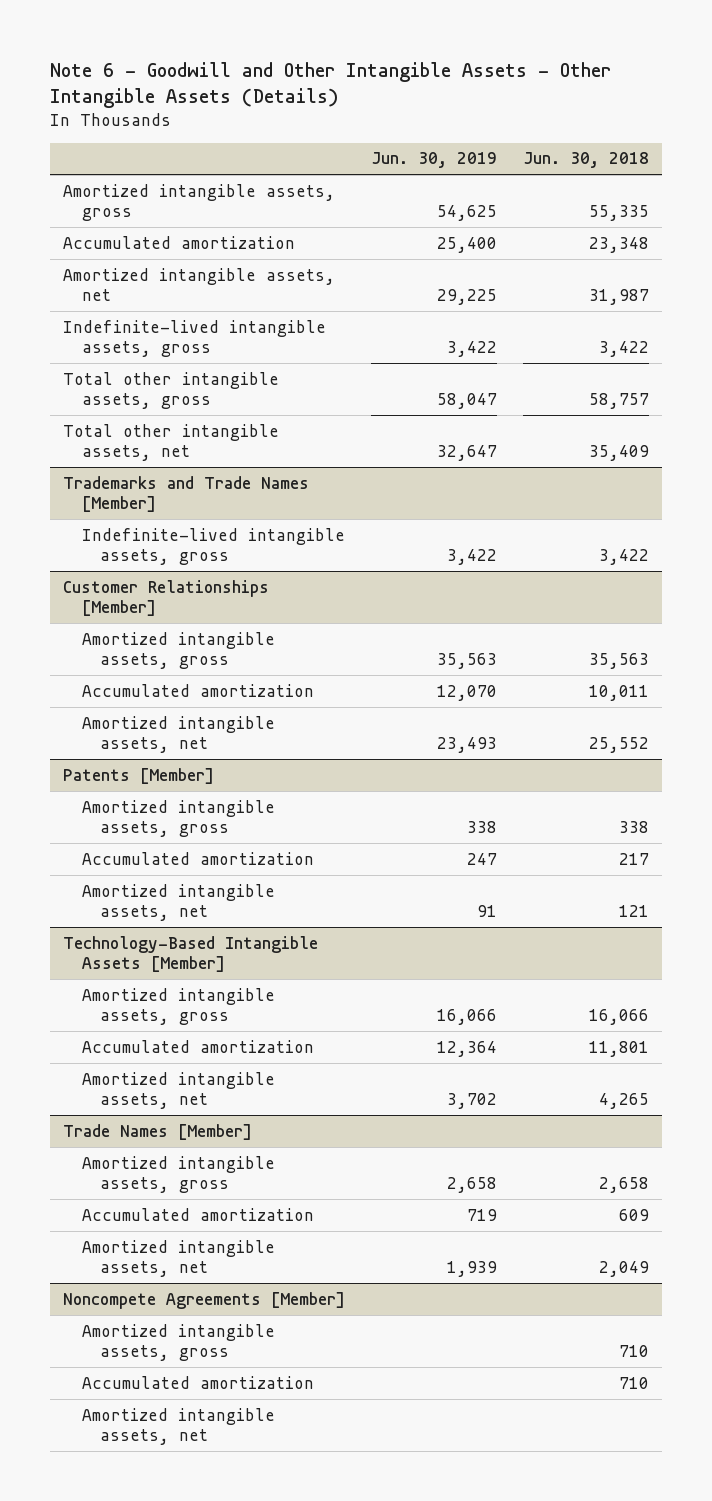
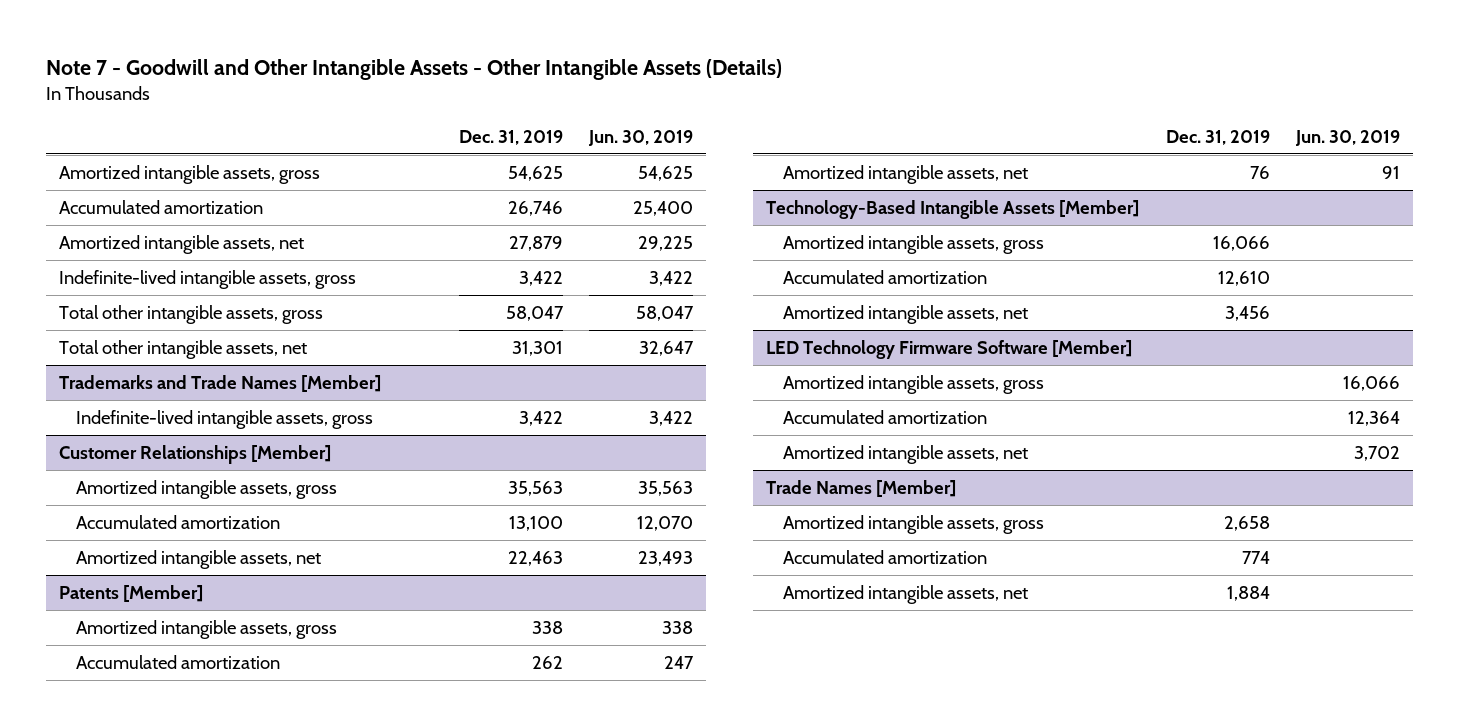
[50,61,612,108] Note 6 - Goodwill and Other Intangible Assets - Other Intangible Assets (Details) -> [46,59,783,81] Note 7 - Goodwill and Other Intangible Assets - Other Intangible Assets (Details)
[522,152,649,169] Jun. 30, 2018 -> none
none -> [458,129,563,145] Dec. 31, 2019
none -> [783,234,1045,254] Amortized intangible assets, gross
none -> [783,269,988,284] Accumulated amortization
none -> [783,304,1029,324] Amortized intangible assets, net
none -> [766,339,1133,359] LED Technology Firmware Software [Member]
[81,1155,275,1193] Amortized intangible assets, gross -> none
[81,1207,314,1221] Accumulated amortization -> none
[81,1239,275,1277] Amortized intangible assets, net -> none
[63,1291,346,1309] Noncompete Agreements [Member] -> none

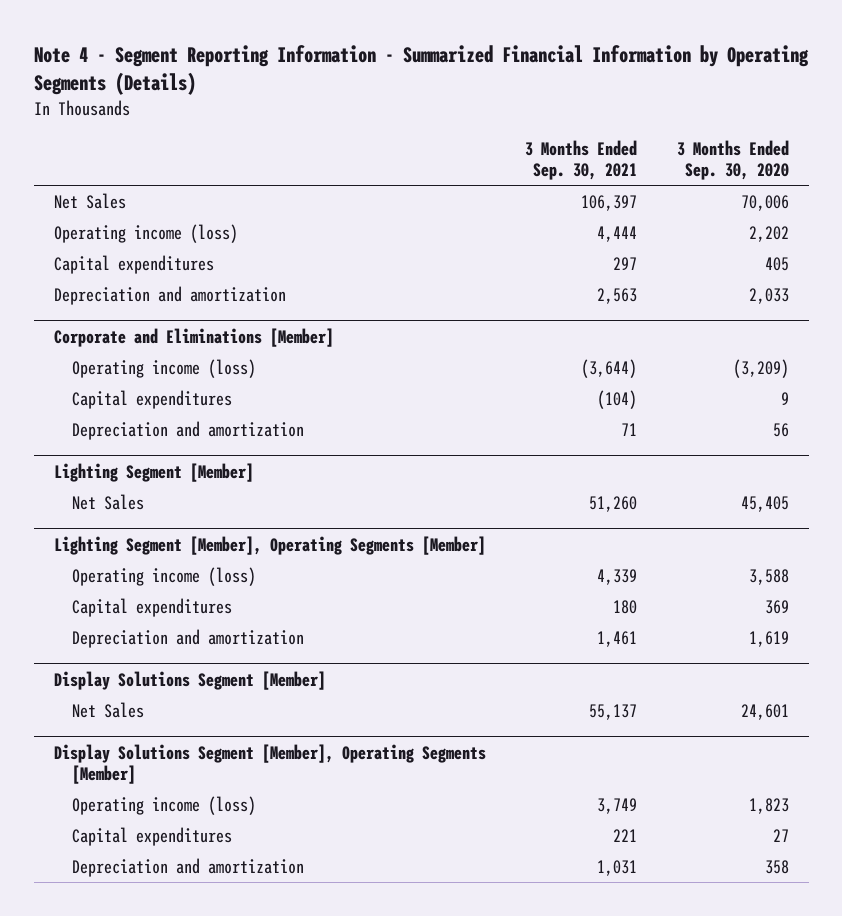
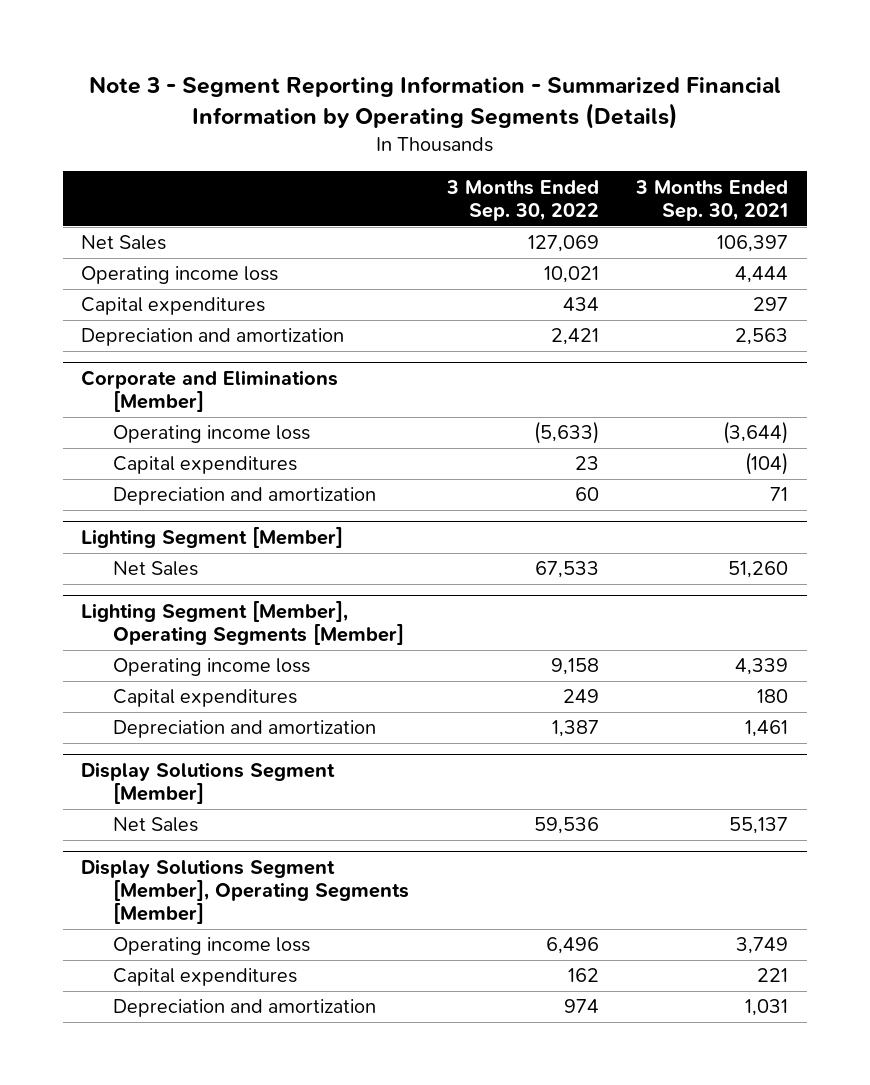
[33,44,809,96] Note 4 - Segment Reporting Information - Summarized Financial Information by Operating Segments (Details) -> [88,76,781,130] Note 3 - Segment Reporting Information - Summarized Financial Information by Operating Segments (Details)
[676,139,789,181] 3 Months Ended Sep. 30, 2020 -> none
none -> [445,179,599,221] 3 Months Ended Sep. 30, 2022
[53,223,238,243] Operating income (loss) -> [81,266,279,285] Operating income loss
[72,358,257,378] Operating income (loss) -> [112,425,310,444] Operating income loss
[72,566,257,586] Operating income (loss) -> [112,658,310,677] Operating income loss
[72,795,257,815] Operating income (loss) -> [112,937,310,956] Operating income loss

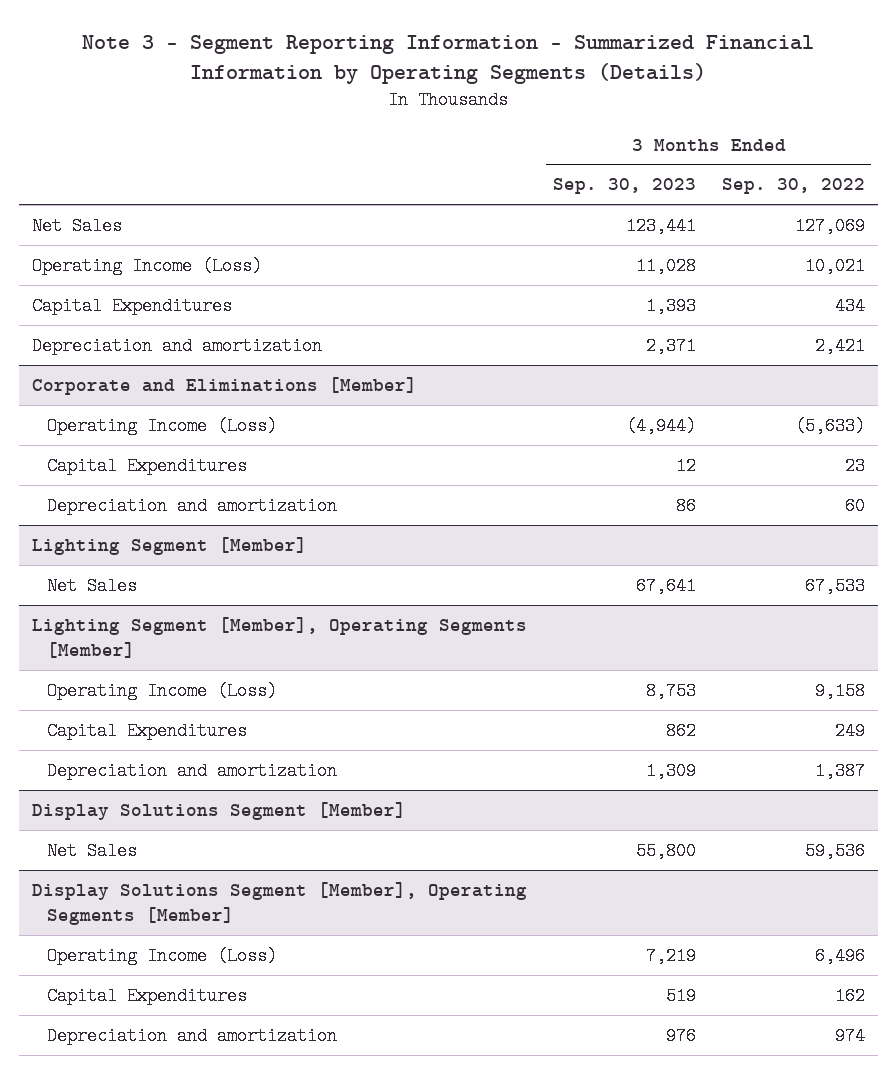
[635,179,789,221] 3 Months Ended Sep. 30, 2021 -> none
none -> [552,178,696,195] Sep. 30, 2023
[81,266,279,285] Operating income loss -> [31,256,262,275] Operating Income (Loss)
[81,297,266,316] Capital expenditures -> [31,296,232,315] Capital Expenditures
[112,425,310,444] Operating income loss -> [46,416,277,435] Operating Income (Loss)
[112,456,297,475] Capital expenditures -> [46,456,247,475] Capital Expenditures
[112,658,310,677] Operating income loss -> [46,681,277,700] Operating Income (Loss)
[112,689,297,708] Capital expenditures -> [46,721,247,740] Capital Expenditures
[112,937,310,956] Operating income loss -> [46,946,277,965] Operating Income (Loss)
[112,968,297,987] Capital expenditures -> [46,986,247,1005] Capital Expenditures

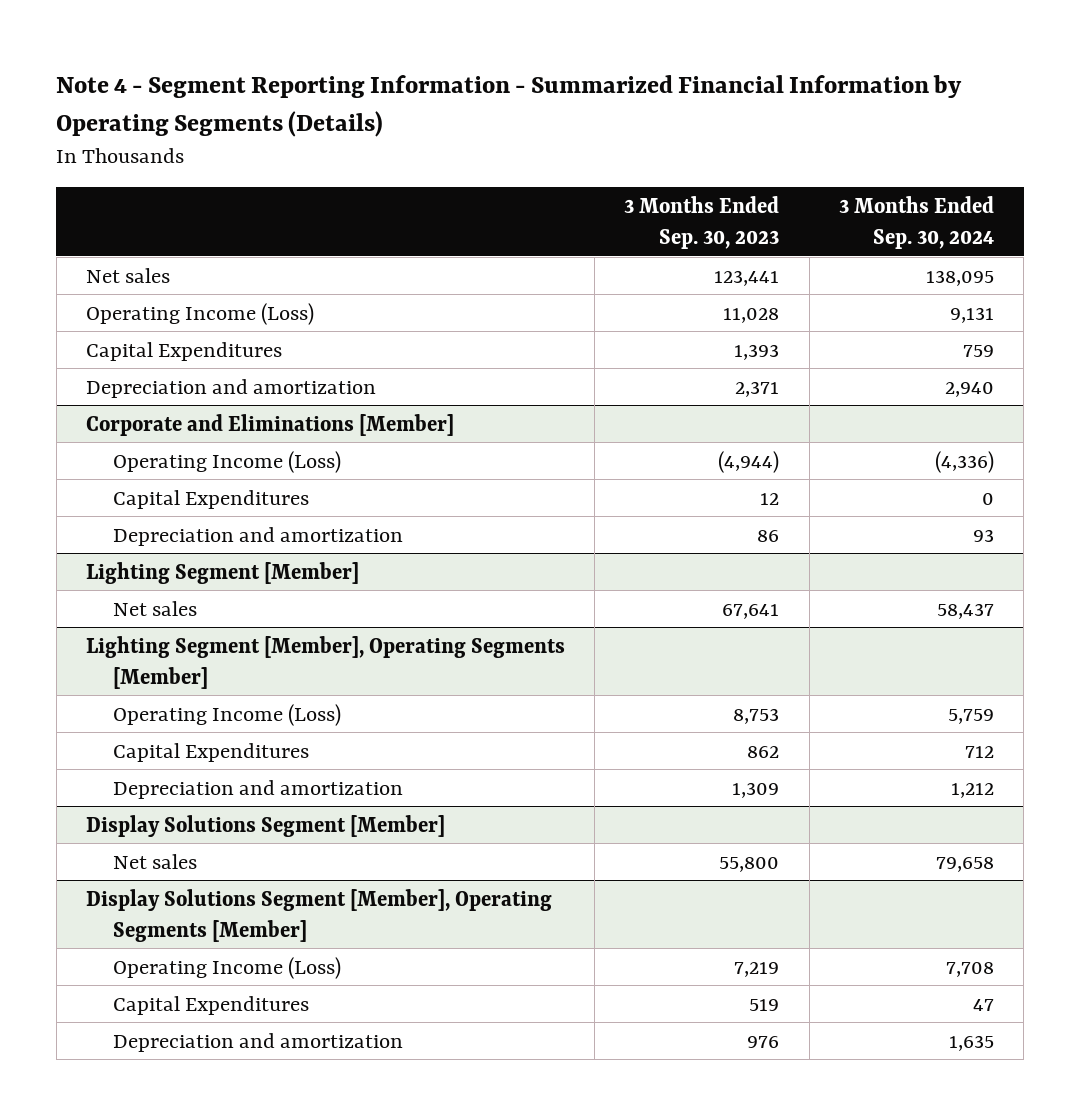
[82,34,815,85] Note 3 - Segment Reporting Information - Summarized Financial Information by Operating Segments (Details) -> [56,75,963,137] Note 4 - Segment Reporting Information - Summarized Financial Information by Operating Segments (Details)
[721,178,865,195] Sep. 30, 2022 -> none
none -> [839,195,995,249] 3 Months Ended Sep. 30, 2024
[31,216,122,235] Net Sales -> [85,267,170,283] Net sales
[46,576,137,595] Net Sales -> [112,600,197,616] Net sales
[46,841,137,860] Net Sales -> [112,853,197,869] Net sales

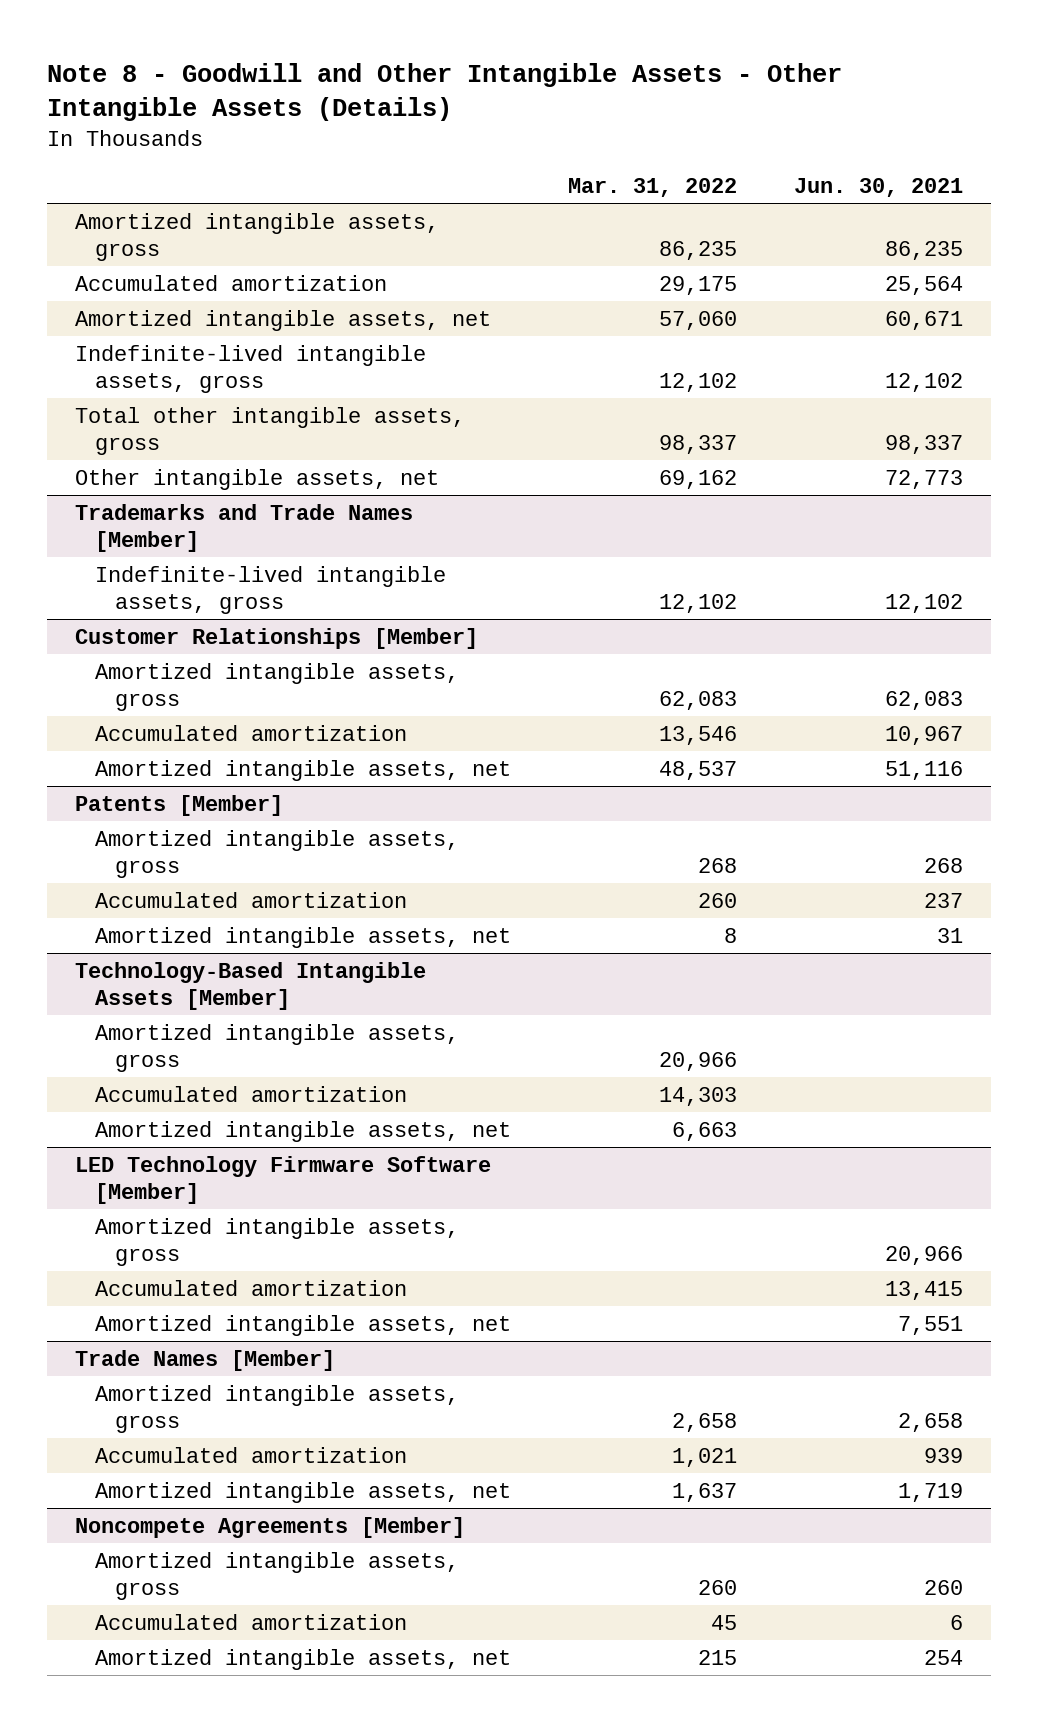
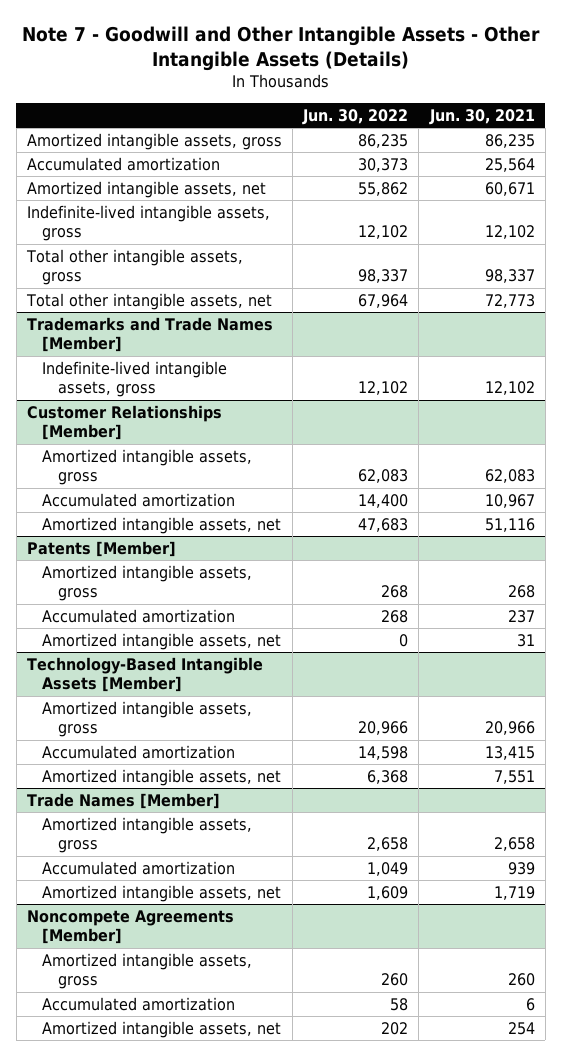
[47,62,843,122] Note 8 - Goodwill and Other Intangible Assets - Other Intangible Assets (Details) -> [21,25,540,71] Note 7 - Goodwill and Other Intangible Assets - Other Intangible Assets (Details)
[567,178,737,198] Mar. 31, 2022 -> none
none -> [302,109,409,126] Jun. 30, 2022
[75,468,440,490] Other intangible assets, net -> [25,292,272,310] Total other intangible assets, net
[95,1023,460,1072] Amortized intangible assets, gross -> none
[95,1085,408,1102] Accumulated amortization -> none
[95,1120,512,1142] Amortized intangible assets, net -> none
[75,1155,492,1204] LED Technology Firmware Software [Member] -> none

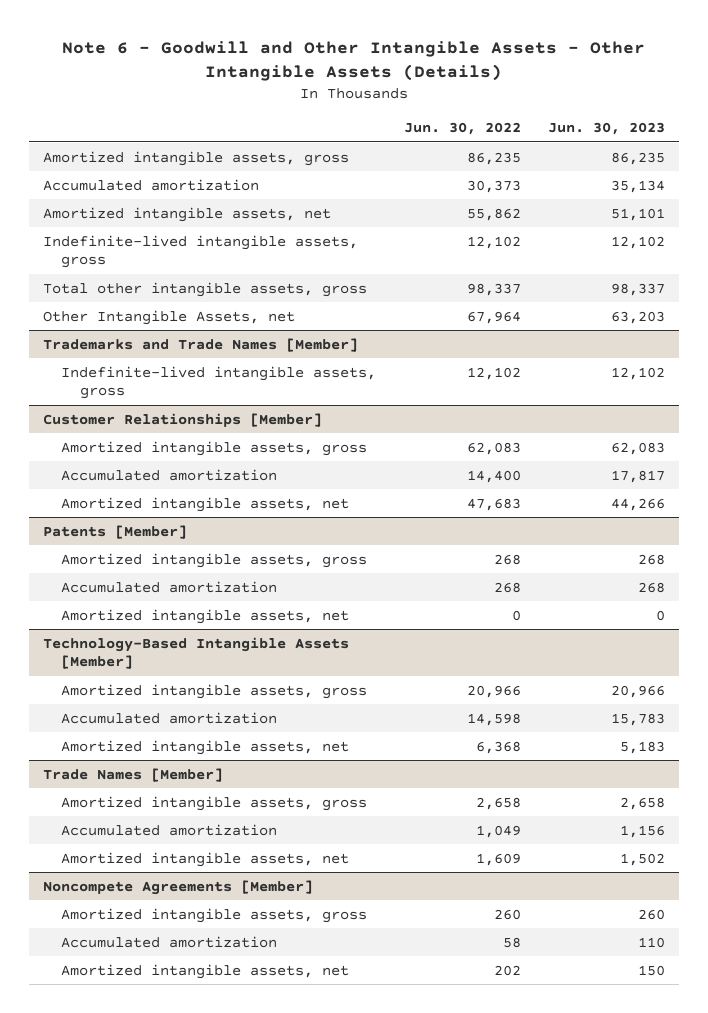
[21,25,540,71] Note 7 - Goodwill and Other Intangible Assets - Other Intangible Assets (Details) -> [61,41,645,82] Note 6 - Goodwill and Other Intangible Assets - Other Intangible Assets (Details)
[428,109,535,126] Jun. 30, 2021 -> none
none -> [547,122,665,136] Jun. 30, 2023
[25,292,272,310] Total other intangible assets, net -> [42,309,295,325] Other Intangible Assets, net

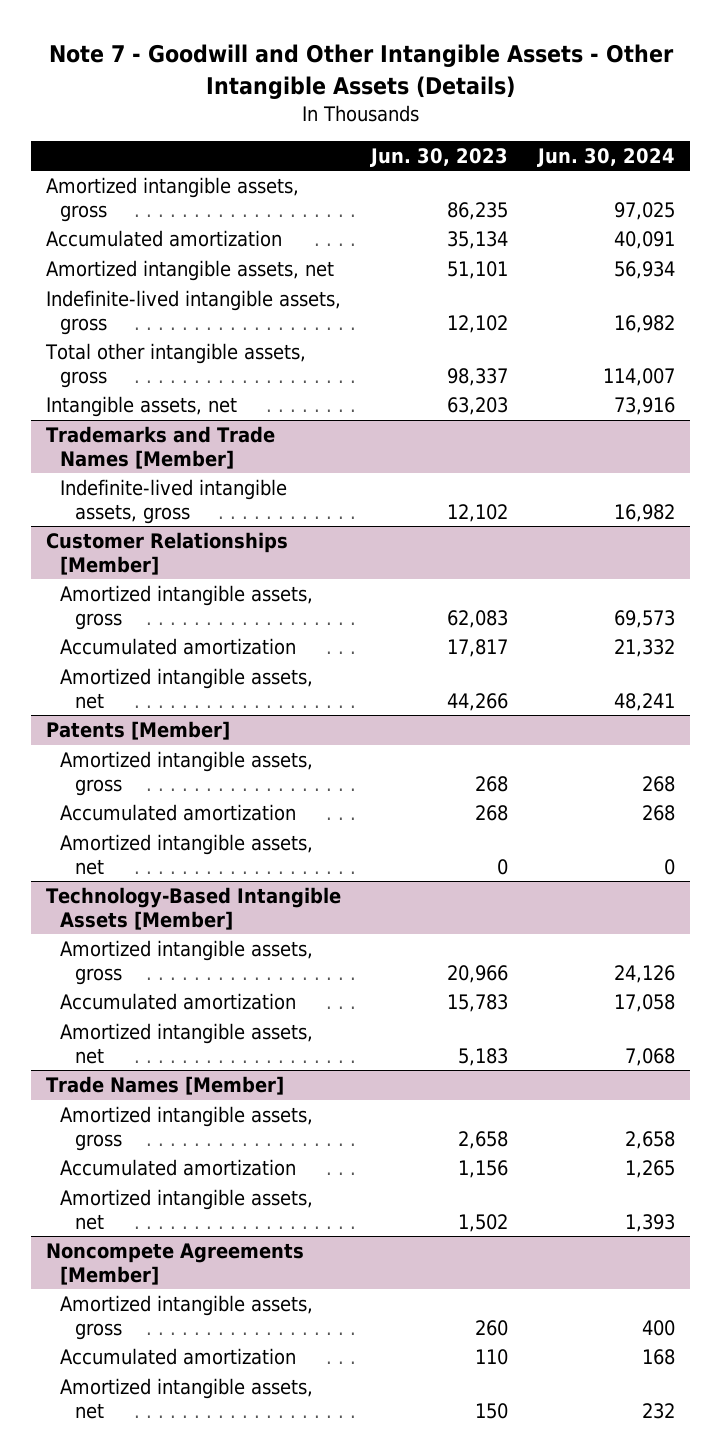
[61,41,645,82] Note 6 - Goodwill and Other Intangible Assets - Other Intangible Assets (Details) -> [48,44,674,99] Note 7 - Goodwill and Other Intangible Assets - Other Intangible Assets (Details)
[403,122,521,136] Jun. 30, 2022 -> none
none -> [537,148,676,168] Jun. 30, 2024
[42,309,295,325] Other Intangible Assets, net -> [46,396,238,418] Intangible assets, net

